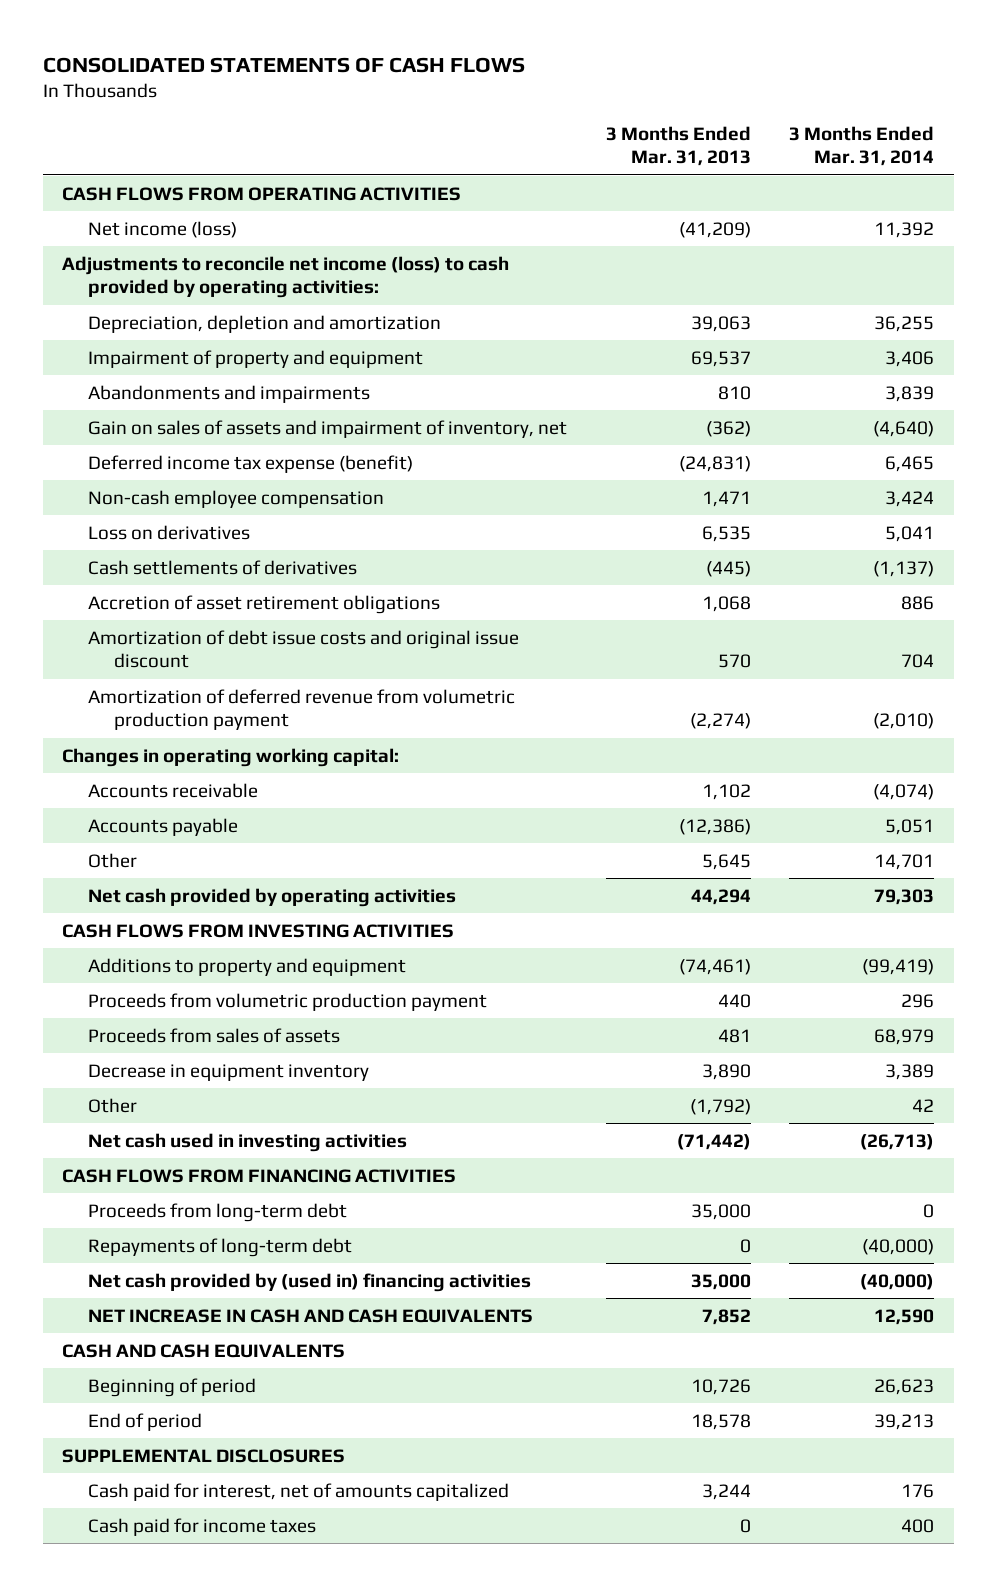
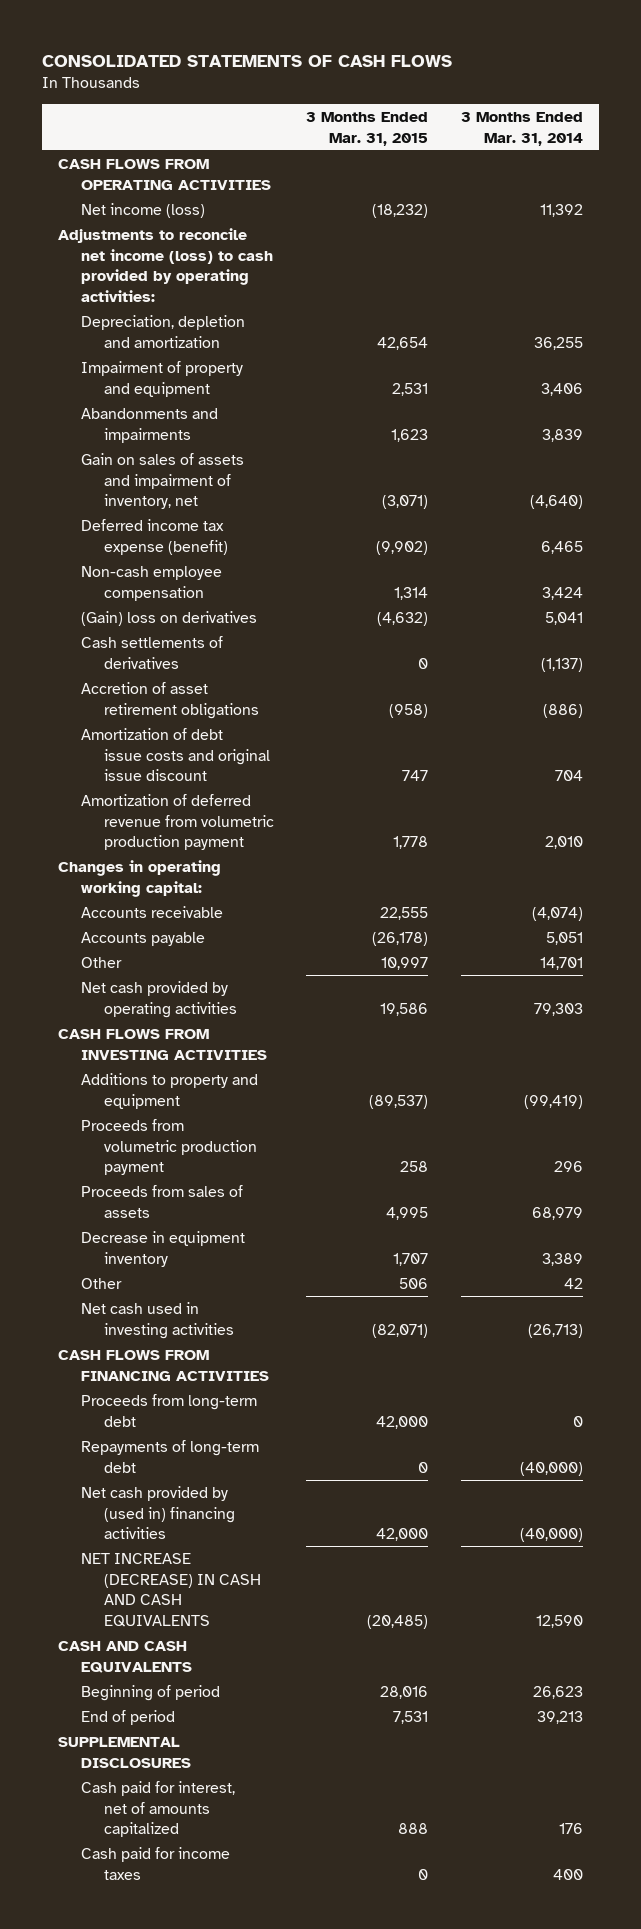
[605,125,751,167] 3 Months Ended Mar. 31, 2013 -> none
none -> [306,112,429,146] 3 Months Ended Mar. 31, 2015
[87,524,250,540] Loss on derivatives -> [81,611,258,627] (Gain) loss on derivatives
[901,595,935,610] 886 -> [542,703,583,718] (886)
[873,713,935,730] (2,010) -> [544,836,583,850] 2,010
[87,1308,533,1323] NET INCREASE IN CASH AND CASH EQUIVALENTS -> [81,1553,262,1627] NET INCREASE (DECREASE) IN CASH AND CASH EQUIVALENTS

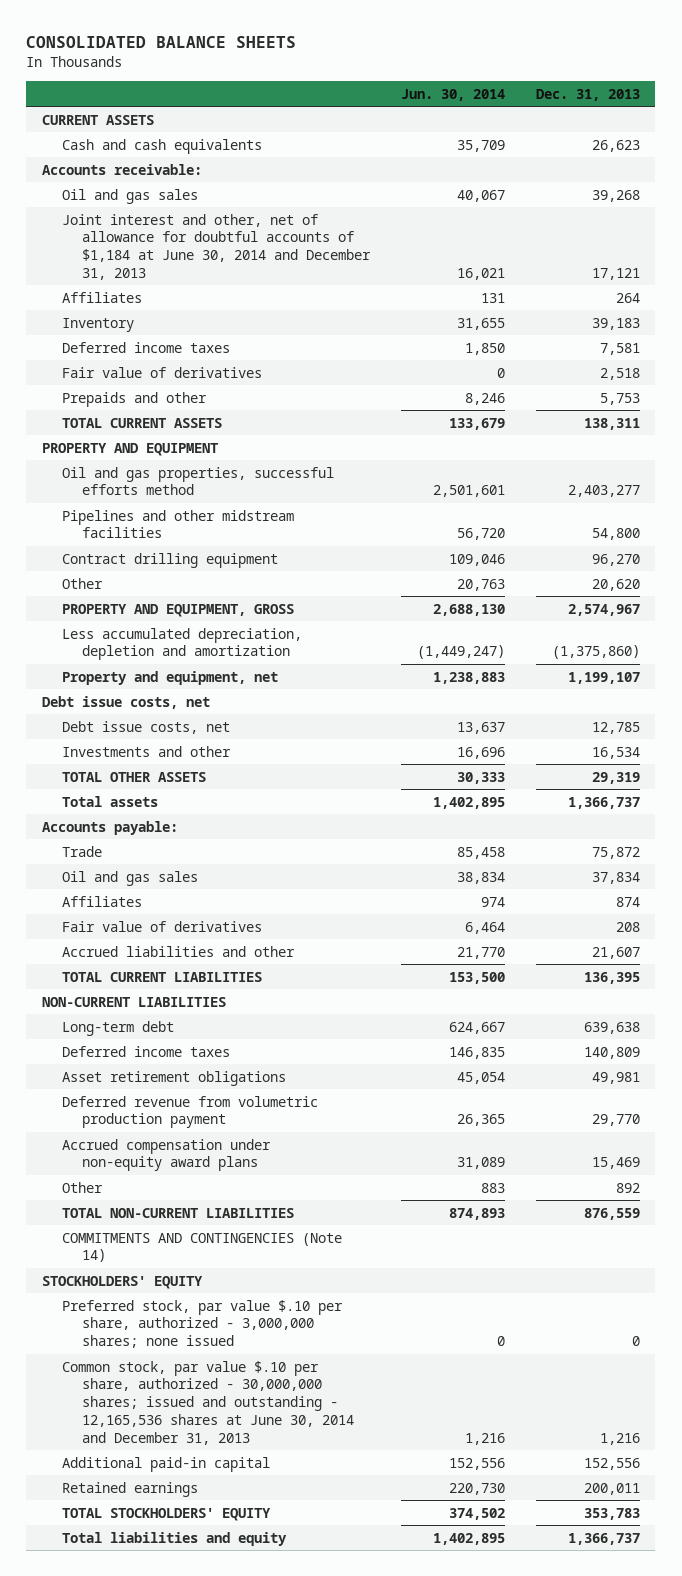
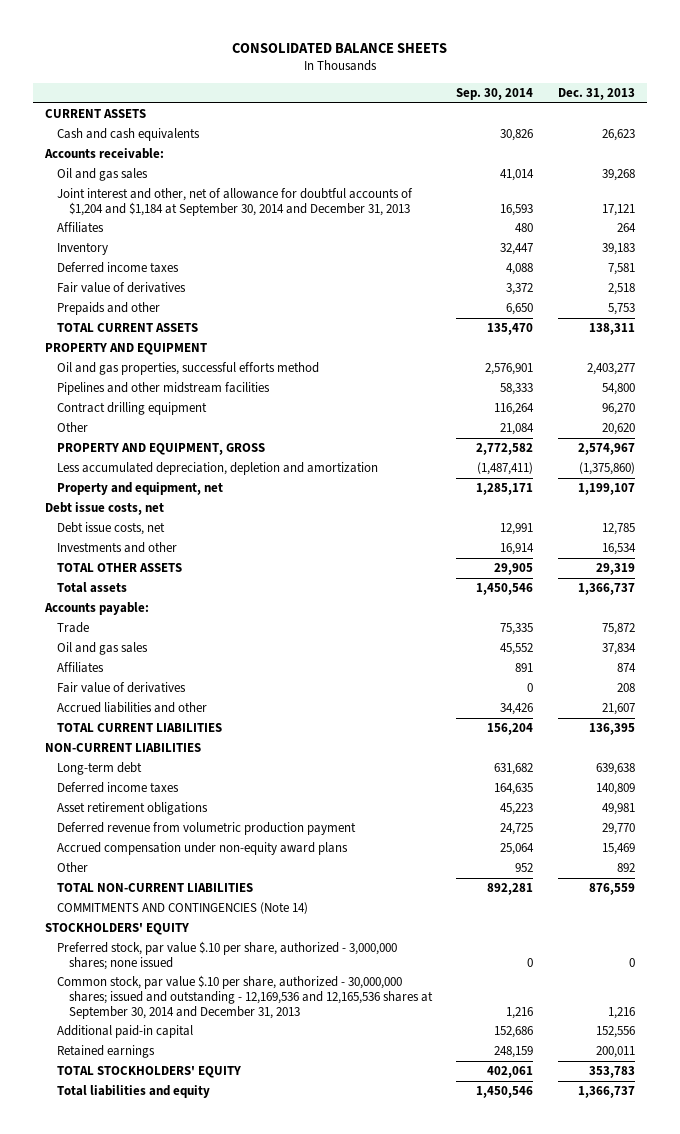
[401,88,506,101] Jun. 30, 2014 -> none
none -> [456,88,534,101] Sep. 30, 2014
[62,213,372,280] Joint interest and other, net of allowance for doubtful accounts of $1,184 at June 30, 2014 and December 31, 2013 -> [57,188,414,216] Joint interest and other, net of allowance for doubtful accounts of $1,204 and $1,184 at September 30, 2014 and December 31, 2013
[62,1360,355,1445] Common stock, par value $.10 per share, authorized - 30,000,000 shares; issued and outstanding - 12,165,536 shares at June 30, 2014 and December 31, 2013 -> [57,975,434,1019] Common stock, par value $.10 per share, authorized - 30,000,000 shares; issued and outstanding - 12,169,536 and 12,165,536 shares at September 30, 2014 and December 31, 2013

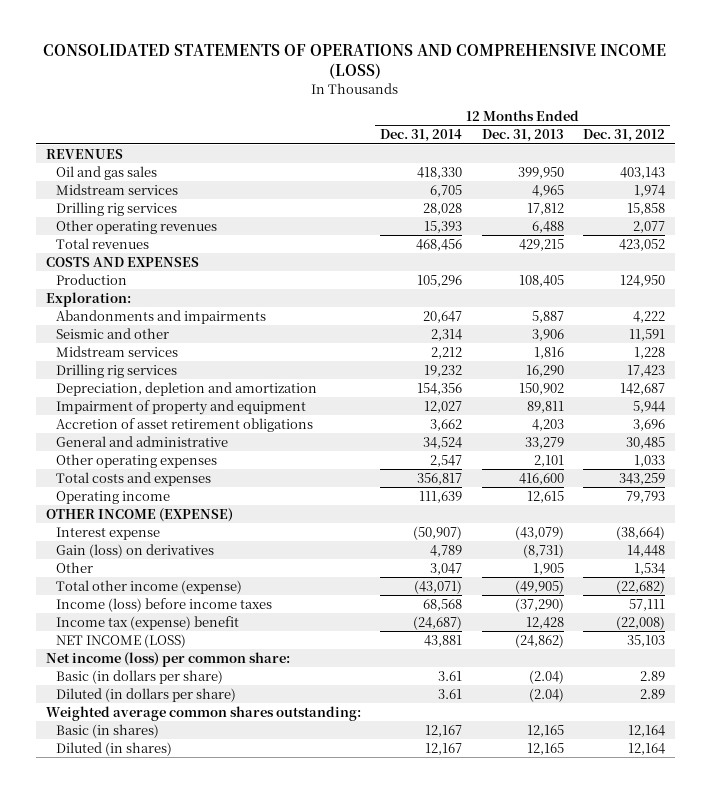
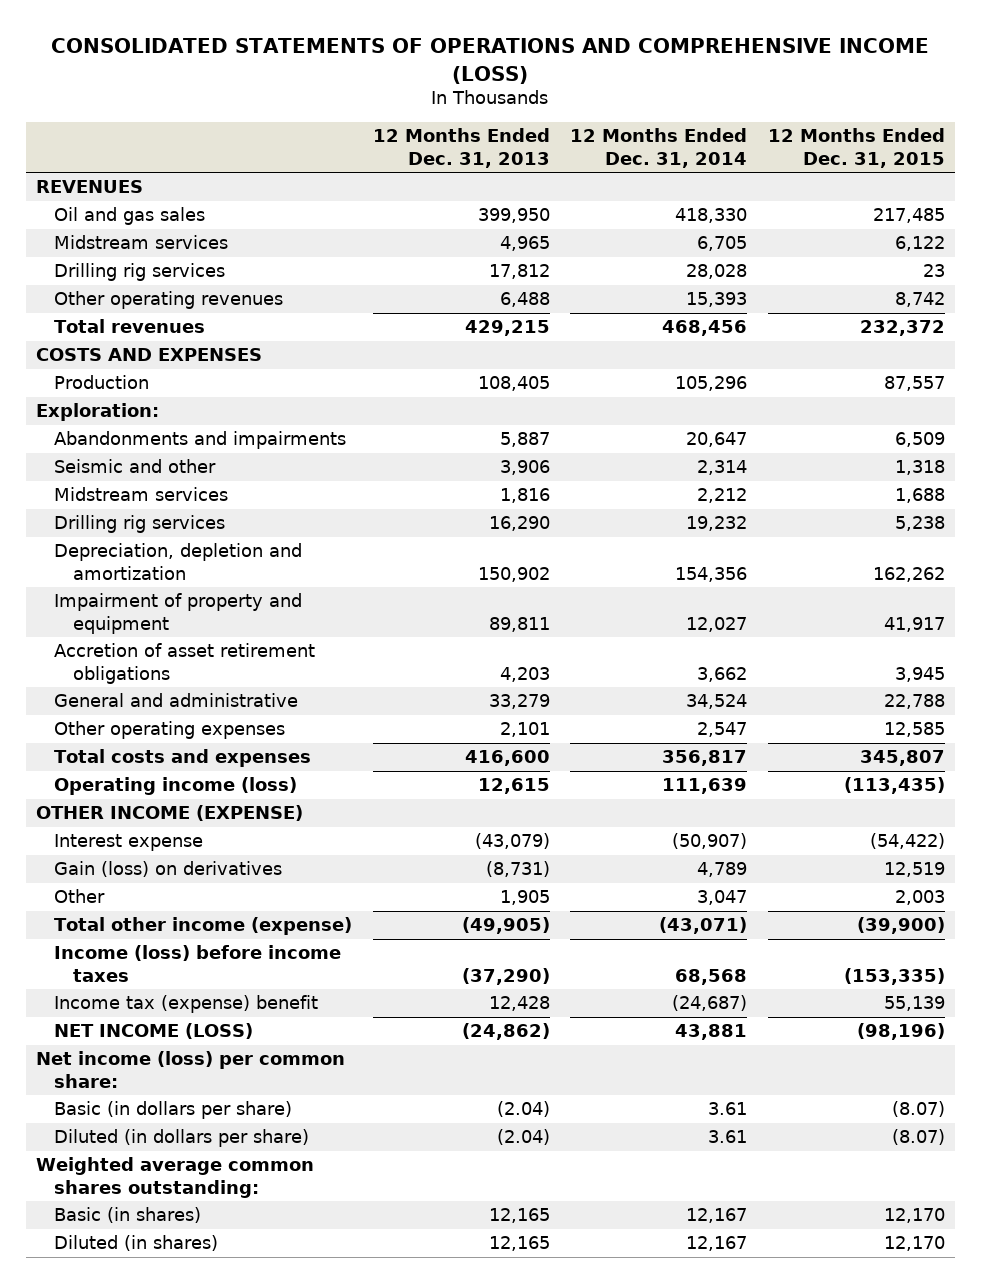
[583,129,666,143] Dec. 31, 2012 -> none
none -> [767,128,945,168] 12 Months Ended Dec. 31, 2015
[55,490,170,504] Operating income -> [54,777,298,796] Operating income (loss)

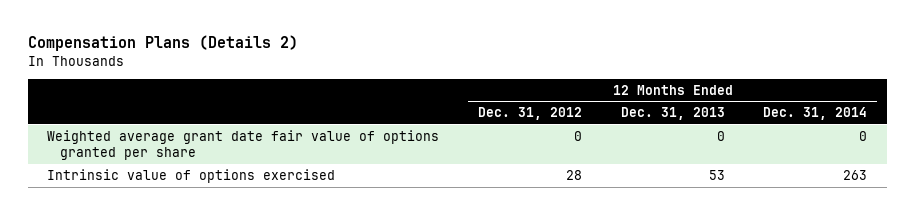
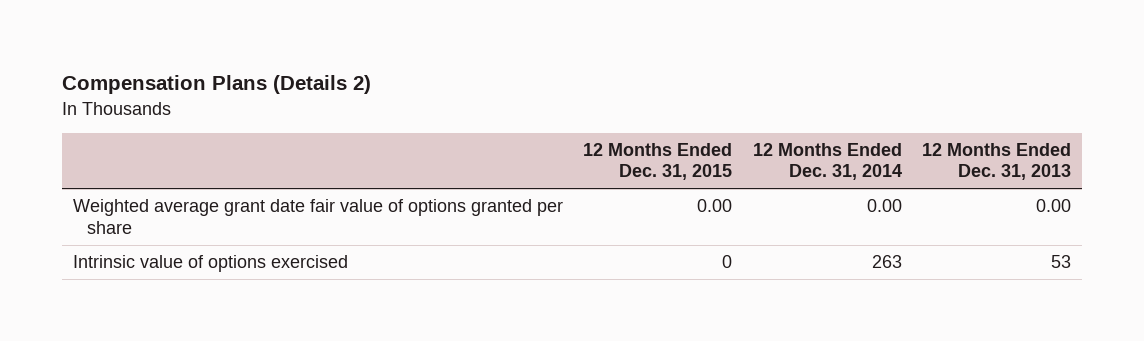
[478,107,583,121] Dec. 31, 2012 -> none
none -> [583,142,733,181] 12 Months Ended Dec. 31, 2015
[716,131,725,142] 0 -> [1036,199,1072,213] 0.00
[859,131,868,142] 0 -> [866,199,902,213] 0.00

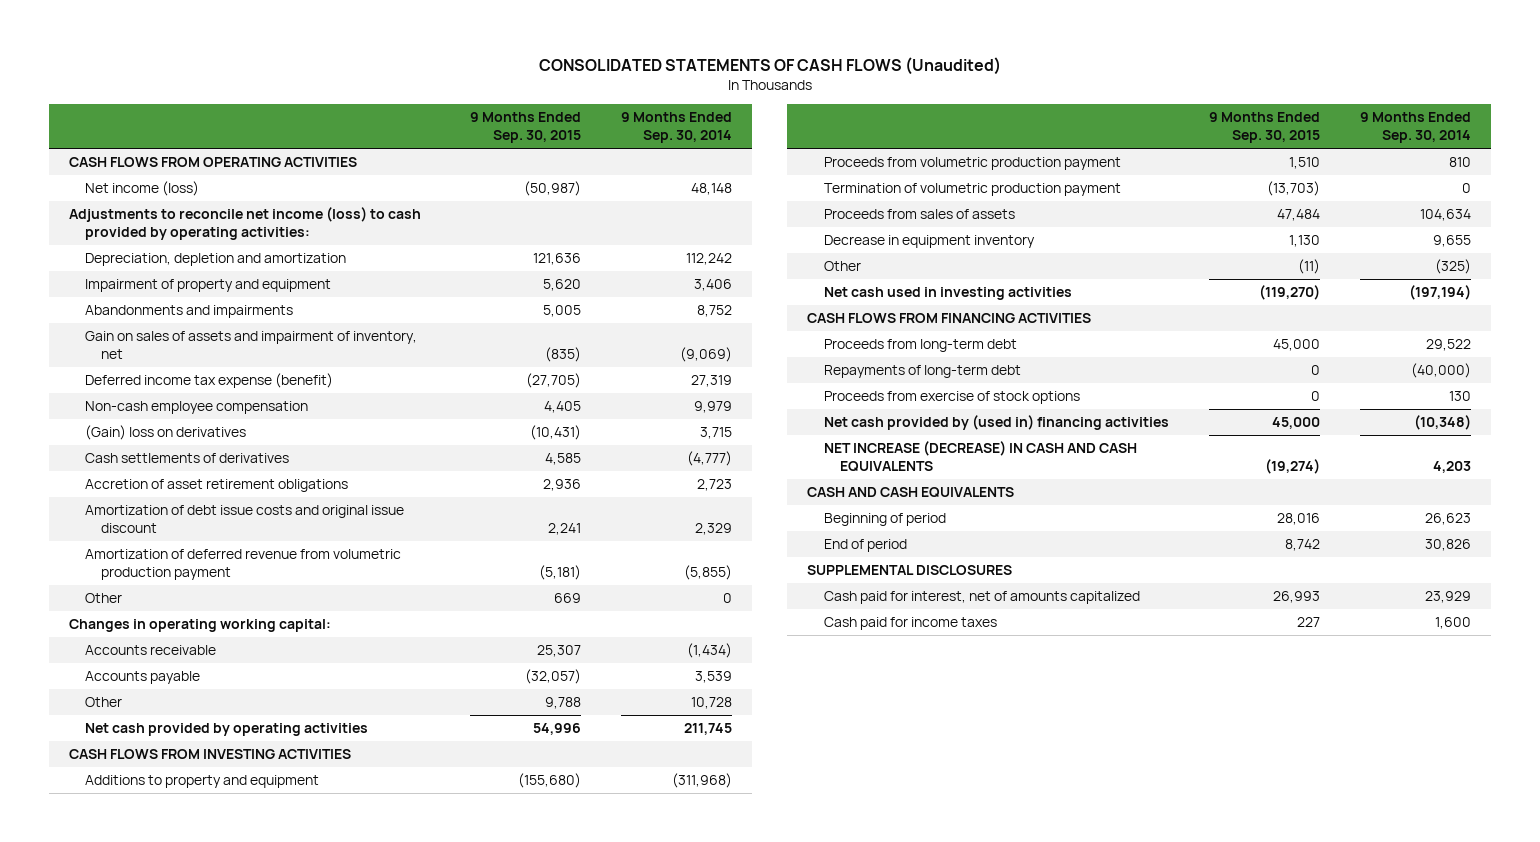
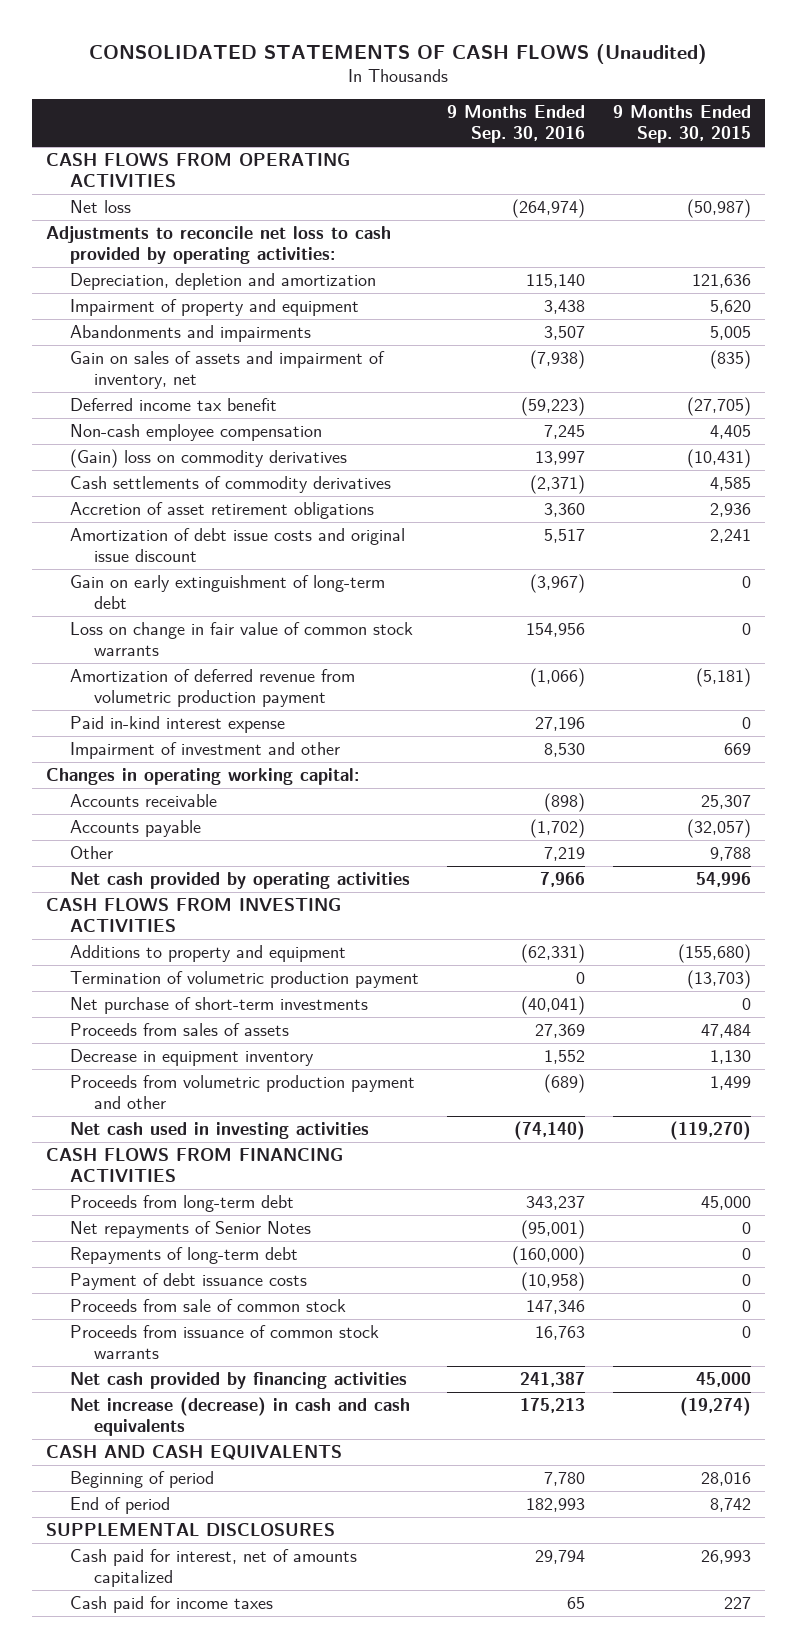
[621,112,733,144] 9 Months Ended Sep. 30, 2014 -> none
none -> [446,105,585,144] 9 Months Ended Sep. 30, 2016
[85,181,200,197] Net income (loss) -> [69,199,131,213] Net loss
[69,207,422,241] Adjustments to reconcile net income (loss) to cash provided by operating activities: -> [46,225,392,264] Adjustments to reconcile net loss to cash provided by operating activities:
[85,373,334,389] Deferred income tax expense (benefit) -> [69,397,277,411] Deferred income tax benefit
[85,425,247,441] (Gain) loss on derivatives -> [69,448,347,468] (Gain) loss on commodity derivatives
[85,453,290,464] Cash settlements of derivatives -> [69,475,391,493] Cash settlements of commodity derivatives
none -> [69,574,385,609] Gain on early extinguishment of long-term debt
none -> [69,621,413,656] Loss on change in fair value of common stock warrants
none -> [69,715,285,733] Paid in-kind interest expense
[85,593,123,604] Other -> [69,741,340,759] Impairment of investment and other
[823,157,1121,171] Proceeds from volumetric production payment -> none
none -> [69,996,368,1014] Net purchase of short-term investments
[823,261,861,272] Other -> none
none -> [69,1074,415,1109] Proceeds from volumetric production payment and other
none -> [69,1220,311,1238] Net repayments of Senior Notes
none -> [69,1272,307,1290] Payment of debt issuance costs
[823,391,1080,405] Proceeds from exercise of stock options -> [69,1298,346,1312] Proceeds from sale of common stock
none -> [69,1324,379,1359] Proceeds from issuance of common stock warrants
[823,415,1169,431] Net cash provided by (used in) financing activities -> [69,1371,407,1389] Net cash provided by financing activities
[823,441,1137,473] NET INCREASE (DECREASE) IN CASH AND CASH EQUIVALENTS -> [69,1396,410,1436] Net increase (decrease) in cash and cash equivalents

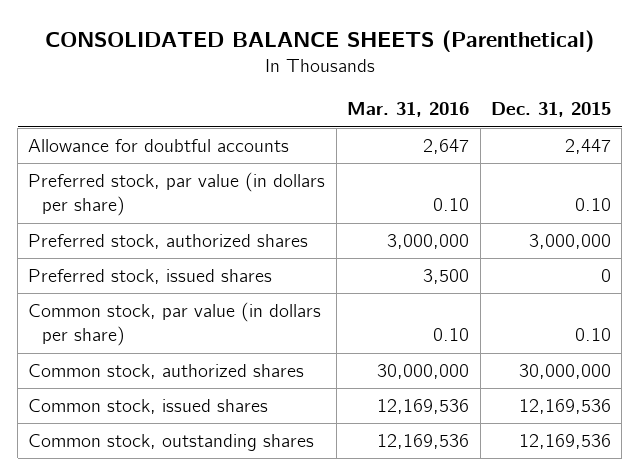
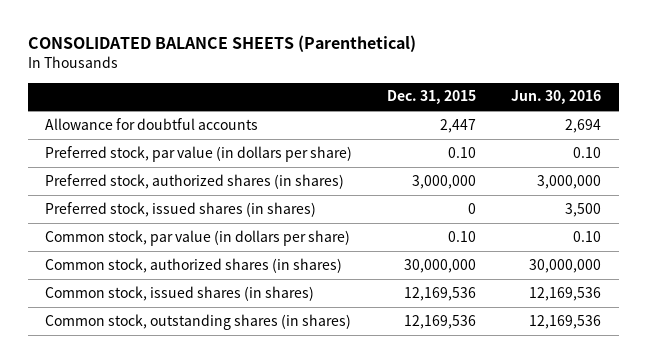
[347,102,470,118] Mar. 31, 2016 -> none
none -> [511,90,602,105] Jun. 30, 2016
[28,234,309,250] Preferred stock, authorized shares -> [45,173,345,189] Preferred stock, authorized shares (in shares)
[28,269,273,285] Preferred stock, issued shares -> [45,201,317,217] Preferred stock, issued shares (in shares)
[28,364,305,380] Common stock, authorized shares -> [45,257,343,273] Common stock, authorized shares (in shares)
[28,399,269,415] Common stock, issued shares -> [45,285,315,301] Common stock, issued shares (in shares)
[28,434,315,452] Common stock, outstanding shares -> [45,313,352,330] Common stock, outstanding shares (in shares)

